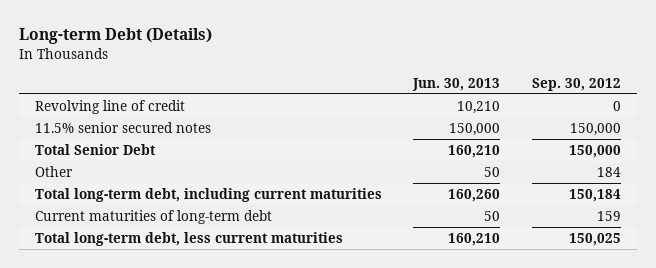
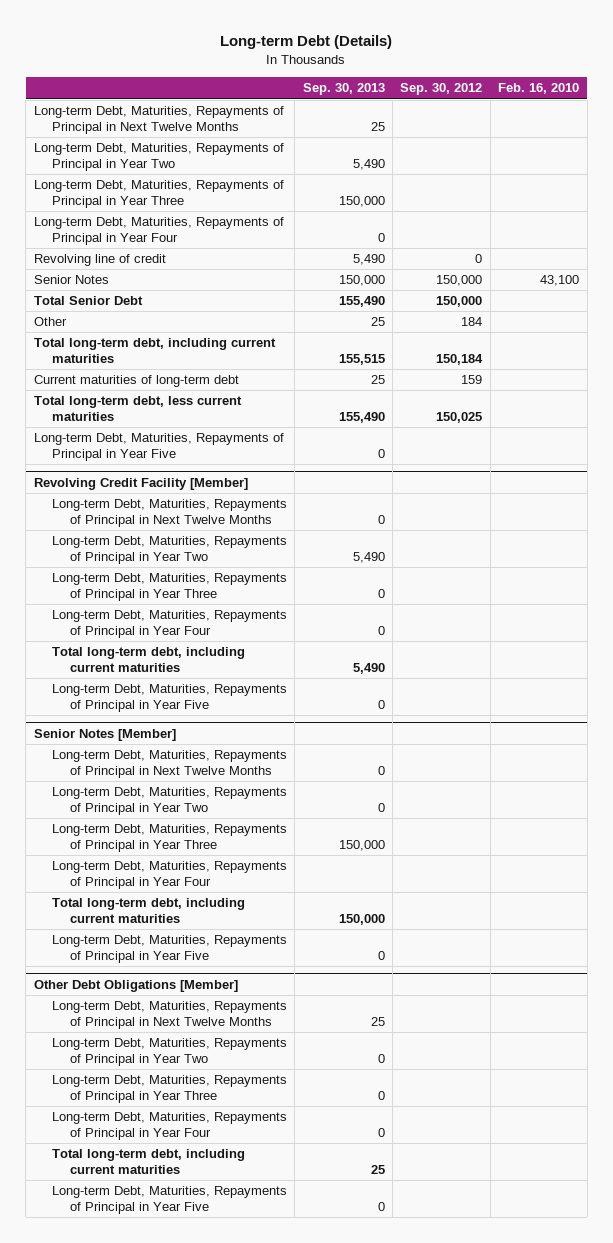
[412,77,501,91] Jun. 30, 2013 -> none
none -> [302,83,385,96] Sep. 30, 2013
none -> [498,83,580,95] Feb. 16, 2010
none -> [33,106,284,134] Long-term Debt, Maturities, Repayments of Principal in Next Twelve Months
none -> [33,143,284,171] Long-term Debt, Maturities, Repayments of Principal in Year Two
none -> [33,180,284,208] Long-term Debt, Maturities, Repayments of Principal in Year Three
none -> [33,217,284,245] Long-term Debt, Maturities, Repayments of Principal in Year Four
[34,121,211,133] 11.5% senior secured notes -> [33,275,109,285] Senior Notes
none -> [33,433,284,461] Long-term Debt, Maturities, Repayments of Principal in Year Five
none -> [33,478,248,491] Revolving Credit Facility [Member]
none -> [51,499,287,527] Long-term Debt, Maturities, Repayments of Principal in Next Twelve Months
none -> [51,536,287,564] Long-term Debt, Maturities, Repayments of Principal in Year Two
none -> [51,573,287,601] Long-term Debt, Maturities, Repayments of Principal in Year Three
none -> [51,610,287,638] Long-term Debt, Maturities, Repayments of Principal in Year Four
none -> [51,647,245,672] Total long-term debt, including current maturities
none -> [51,684,287,712] Long-term Debt, Maturities, Repayments of Principal in Year Five
none -> [33,729,176,742] Senior Notes [Member]
none -> [51,750,287,778] Long-term Debt, Maturities, Repayments of Principal in Next Twelve Months
none -> [51,787,287,815] Long-term Debt, Maturities, Repayments of Principal in Year Two
none -> [51,824,287,852] Long-term Debt, Maturities, Repayments of Principal in Year Three
none -> [51,861,287,889] Long-term Debt, Maturities, Repayments of Principal in Year Four
none -> [51,898,245,923] Total long-term debt, including current maturities
none -> [51,935,287,963] Long-term Debt, Maturities, Repayments of Principal in Year Five
none -> [33,980,238,993] Other Debt Obligations [Member]
none -> [51,1001,287,1029] Long-term Debt, Maturities, Repayments of Principal in Next Twelve Months
none -> [51,1038,287,1066] Long-term Debt, Maturities, Repayments of Principal in Year Two
none -> [51,1075,287,1103] Long-term Debt, Maturities, Repayments of Principal in Year Three
none -> [51,1112,287,1140] Long-term Debt, Maturities, Repayments of Principal in Year Four
none -> [51,1149,245,1174] Total long-term debt, including current maturities
none -> [51,1186,287,1214] Long-term Debt, Maturities, Repayments of Principal in Year Five

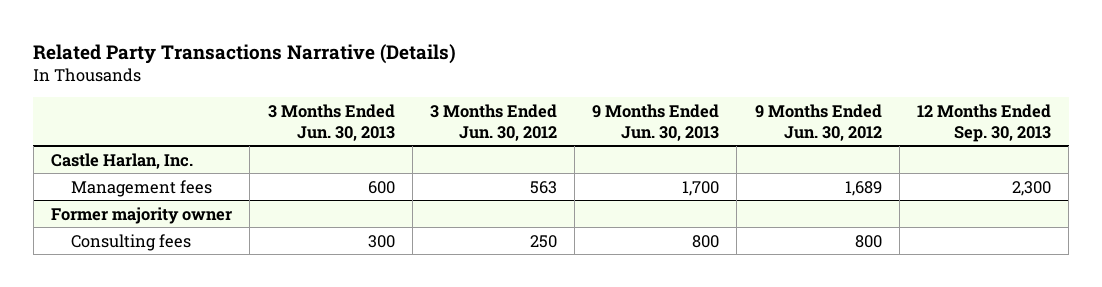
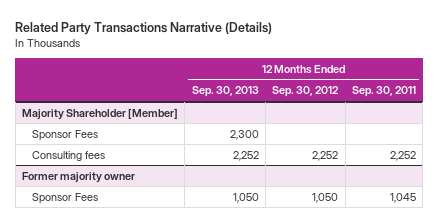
[267,103,395,141] 3 Months Ended Jun. 30, 2013 -> none
[429,103,557,141] 3 Months Ended Jun. 30, 2012 -> none
[592,103,720,141] 9 Months Ended Jun. 30, 2013 -> none
[754,103,882,141] 9 Months Ended Jun. 30, 2012 -> none
none -> [272,86,340,98] Sep. 30, 2012
none -> [351,86,416,98] Sep. 30, 2011
[51,152,194,169] Castle Harlan, Inc. -> none
[71,179,213,197] Management fees -> none
none -> [22,107,179,120] Majority Shareholder [Member]
none -> [32,129,99,141] Sponsor Fees
none -> [32,150,106,161] Consulting fees
[71,233,192,251] Consulting fees -> none
none -> [32,192,99,204] Sponsor Fees

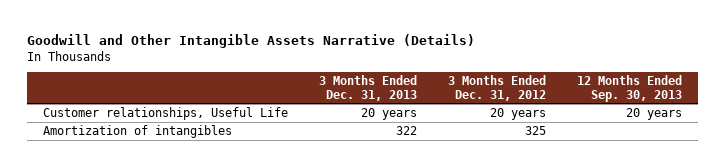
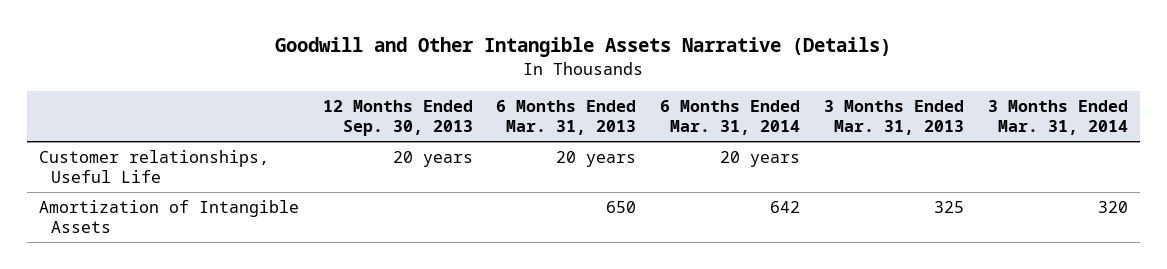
[318,75,417,101] 3 Months Ended Dec. 31, 2013 -> none
[448,75,547,101] 3 Months Ended Dec. 31, 2012 -> none
none -> [496,100,637,136] 6 Months Ended Mar. 31, 2013
none -> [660,100,801,136] 6 Months Ended Mar. 31, 2014
none -> [824,100,965,136] 3 Months Ended Mar. 31, 2013
none -> [987,100,1128,136] 3 Months Ended Mar. 31, 2014
[42,124,232,138] Amortization of intangibles -> [38,200,299,233] Amortization of Intangible Assets

